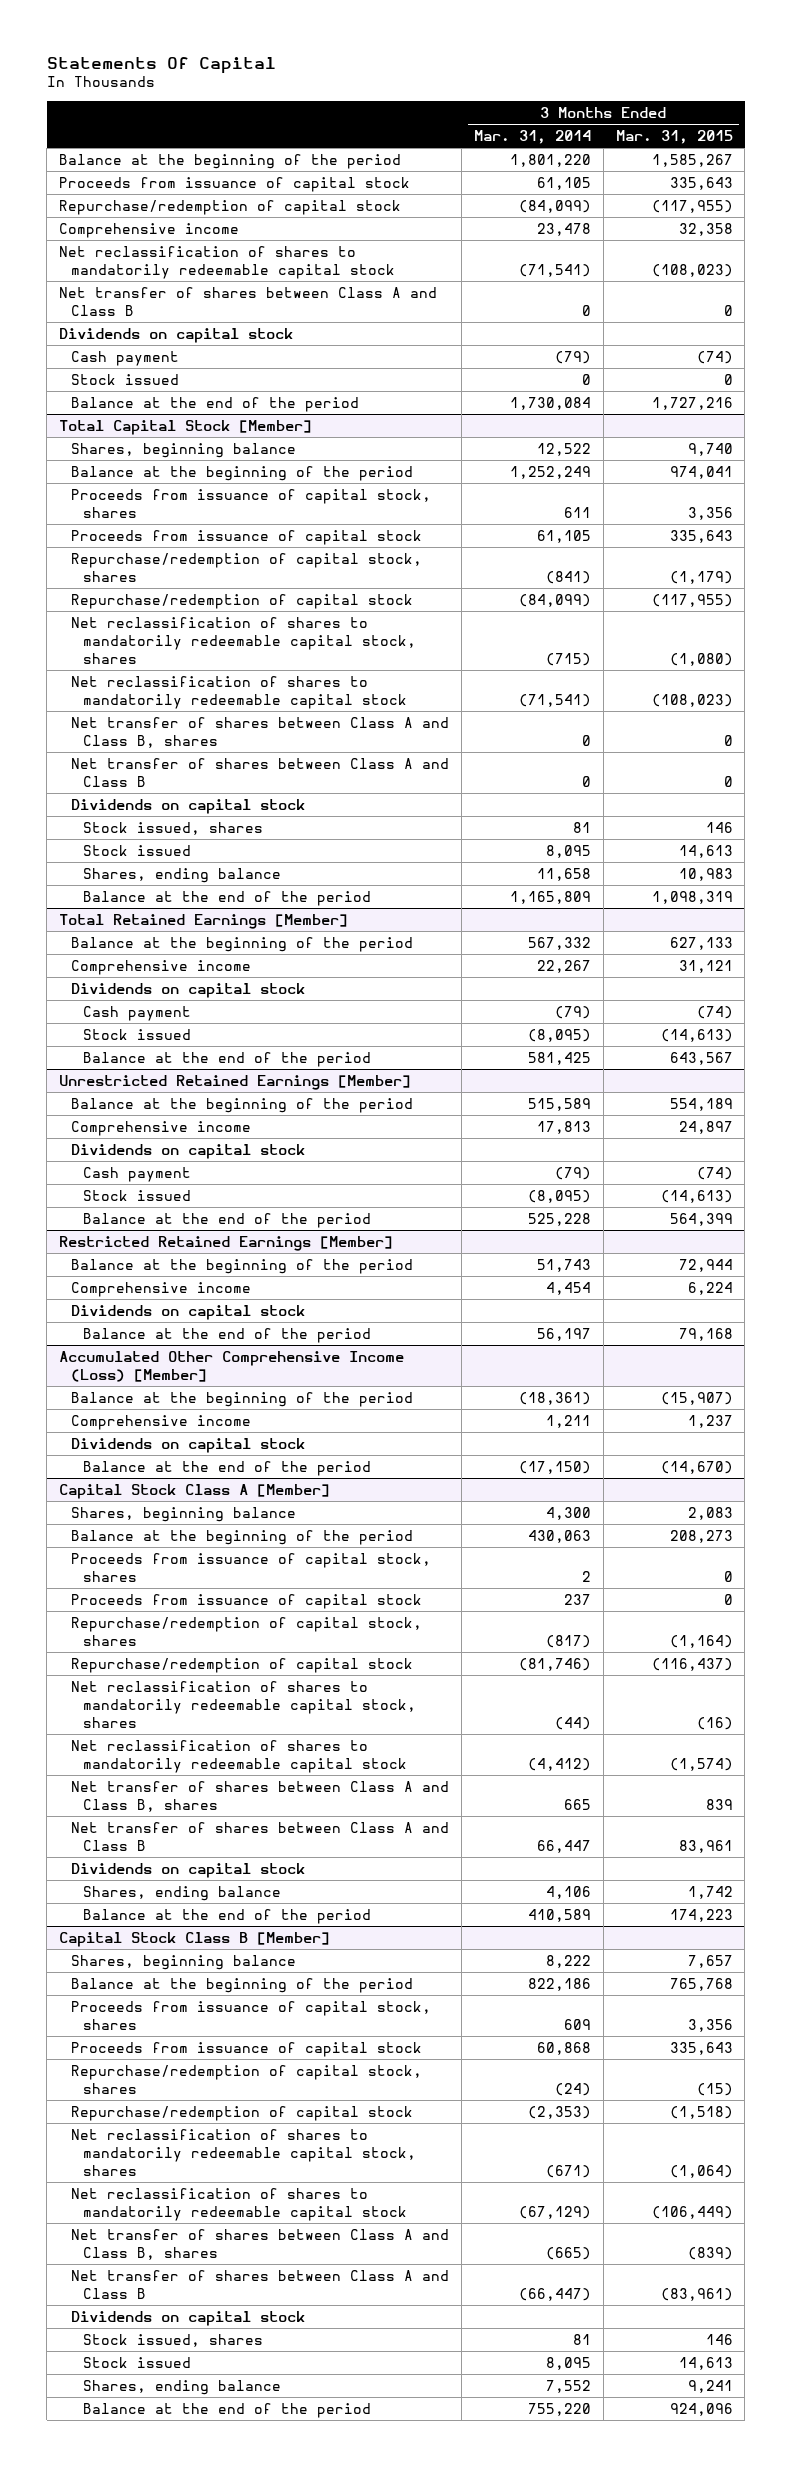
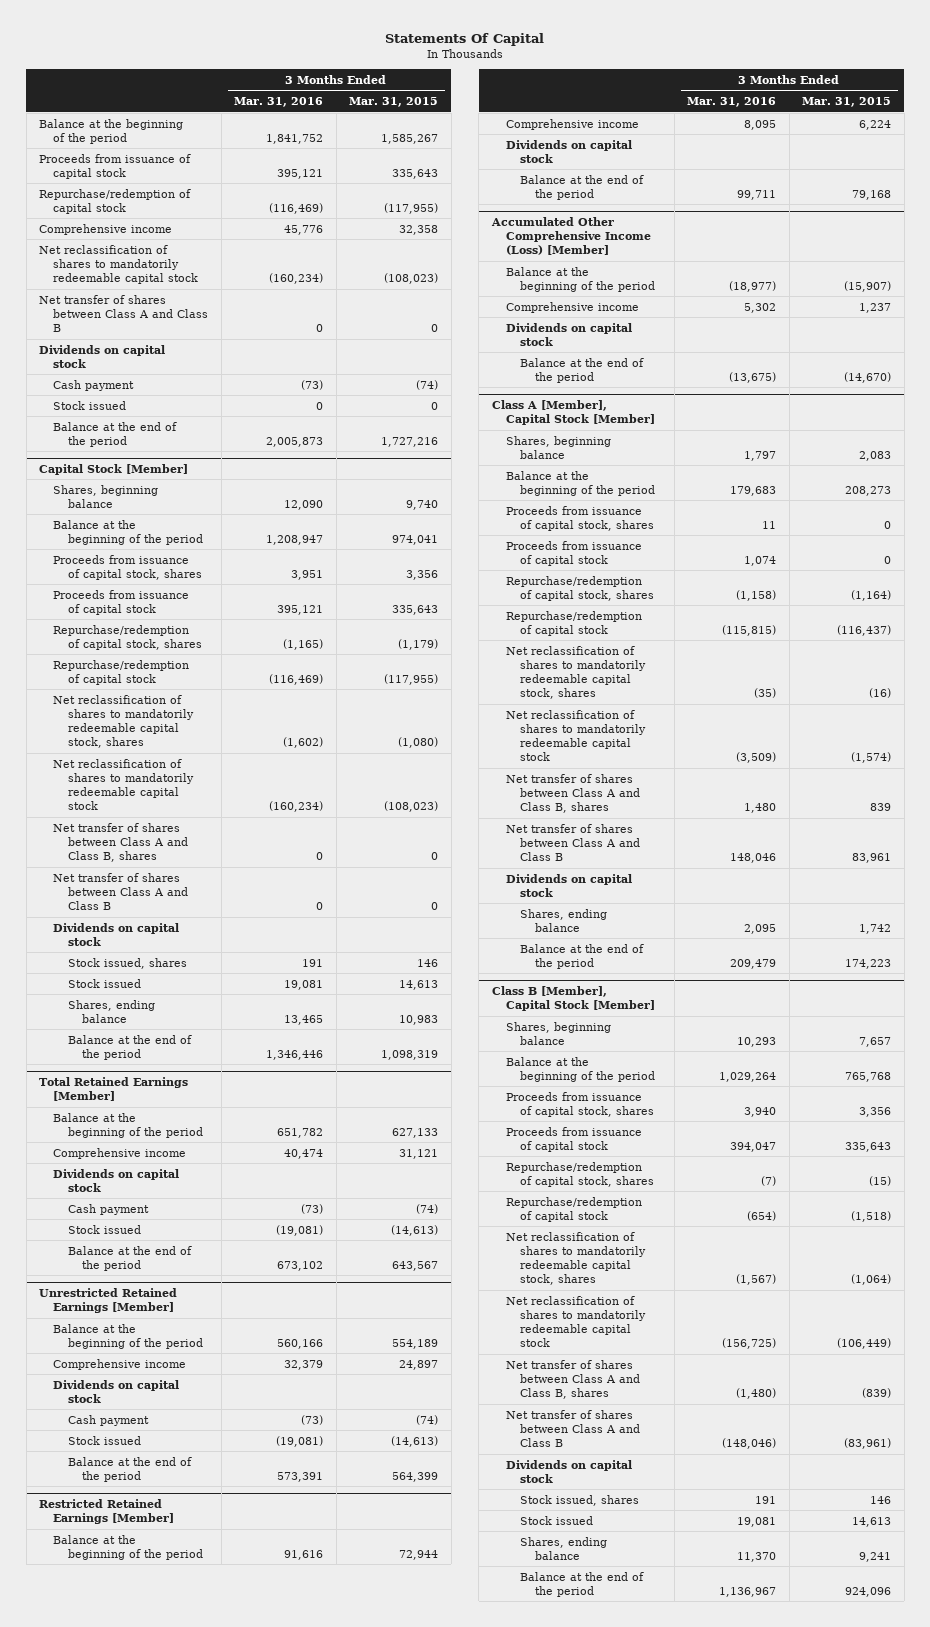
[473,130,591,145] Mar. 31, 2014 -> none
none -> [234,97,324,108] Mar. 31, 2016
[59,419,313,435] Total Capital Stock [Member] -> [39,463,189,475] Capital Stock [Member]
[59,1483,331,1499] Capital Stock Class A [Member] -> [491,399,656,425] Class A [Member], Capital Stock [Member]
[59,1931,331,1947] Capital Stock Class B [Member] -> [491,985,656,1011] Class B [Member], Capital Stock [Member]

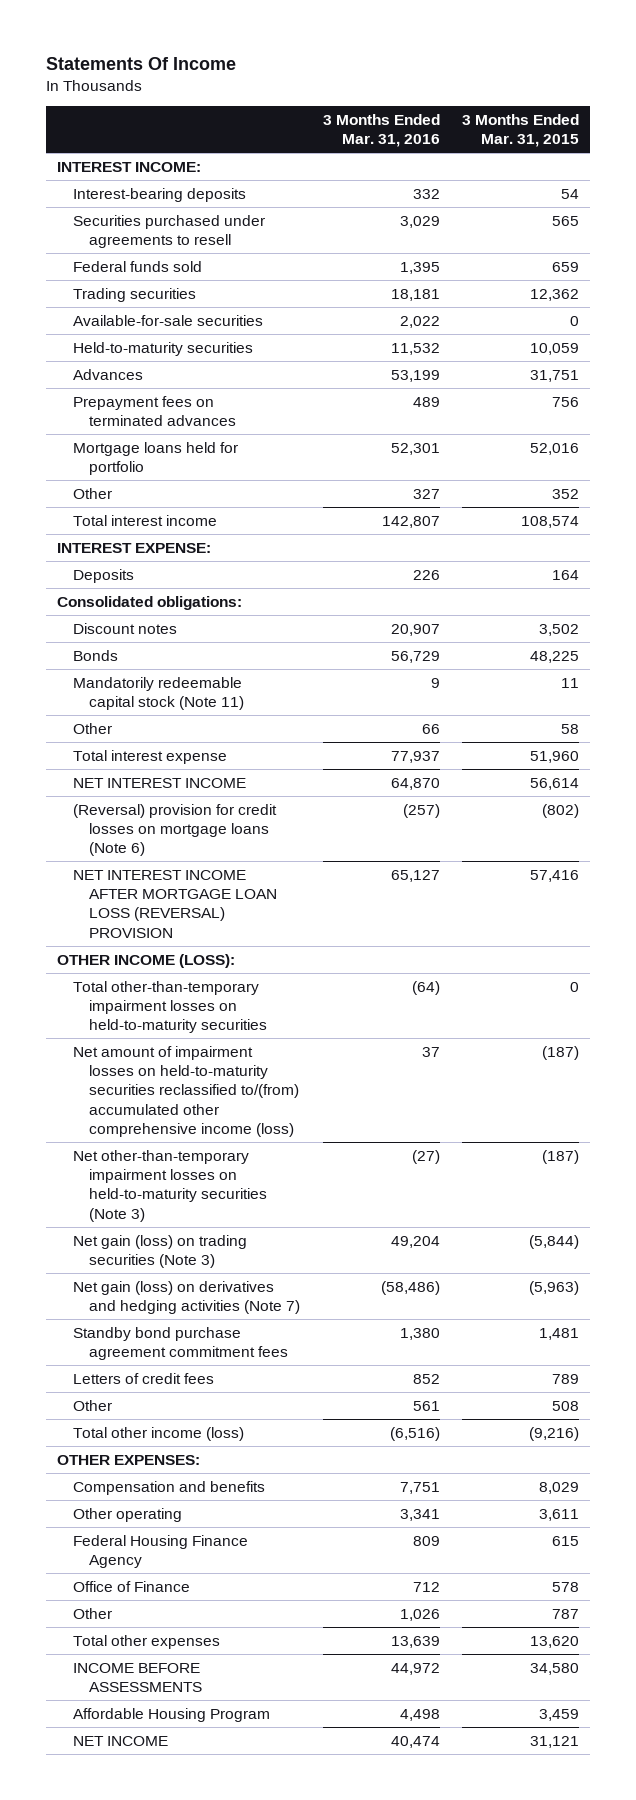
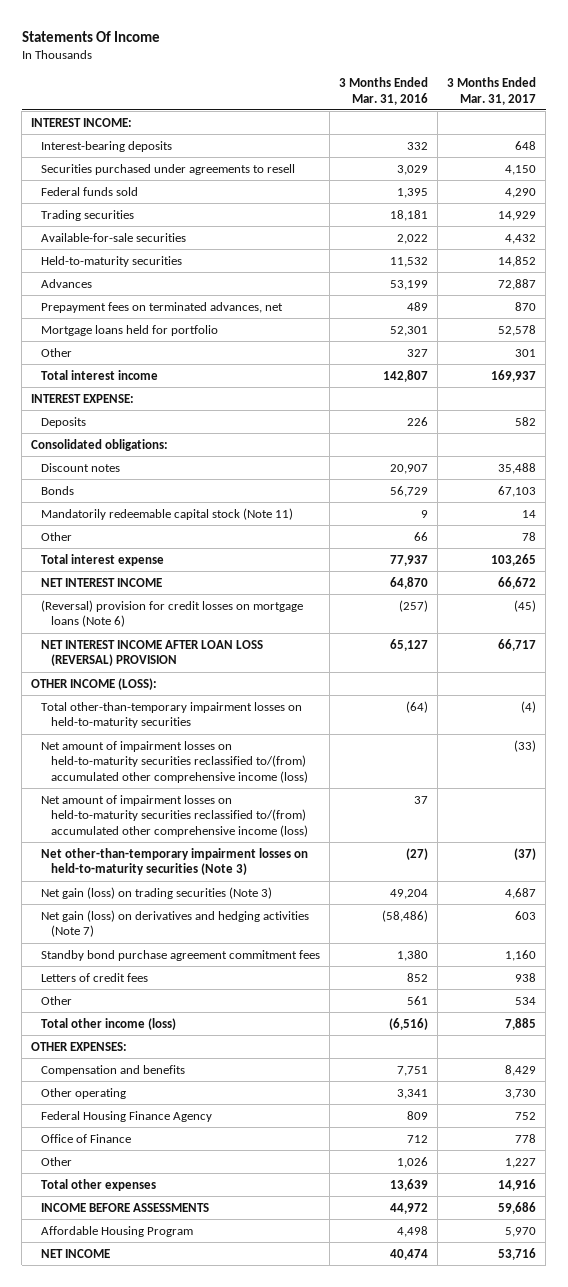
[461,113,579,148] 3 Months Ended Mar. 31, 2015 -> none
none -> [447,76,537,105] 3 Months Ended Mar. 31, 2017
[73,395,237,426] Prepayment fees on terminated advances -> [41,301,284,313] Prepayment fees on terminated advances, net
[73,869,278,938] NET INTEREST INCOME AFTER MORTGAGE LOAN LOSS (REVERSAL) PROVISION -> [41,639,264,667] NET INTEREST INCOME AFTER LOAN LOSS (REVERSAL) PROVISION
none -> [41,740,309,783] Net amount of impairment losses on held-to-maturity securities reclassified to/(from) accumulated other comprehensive income (loss)

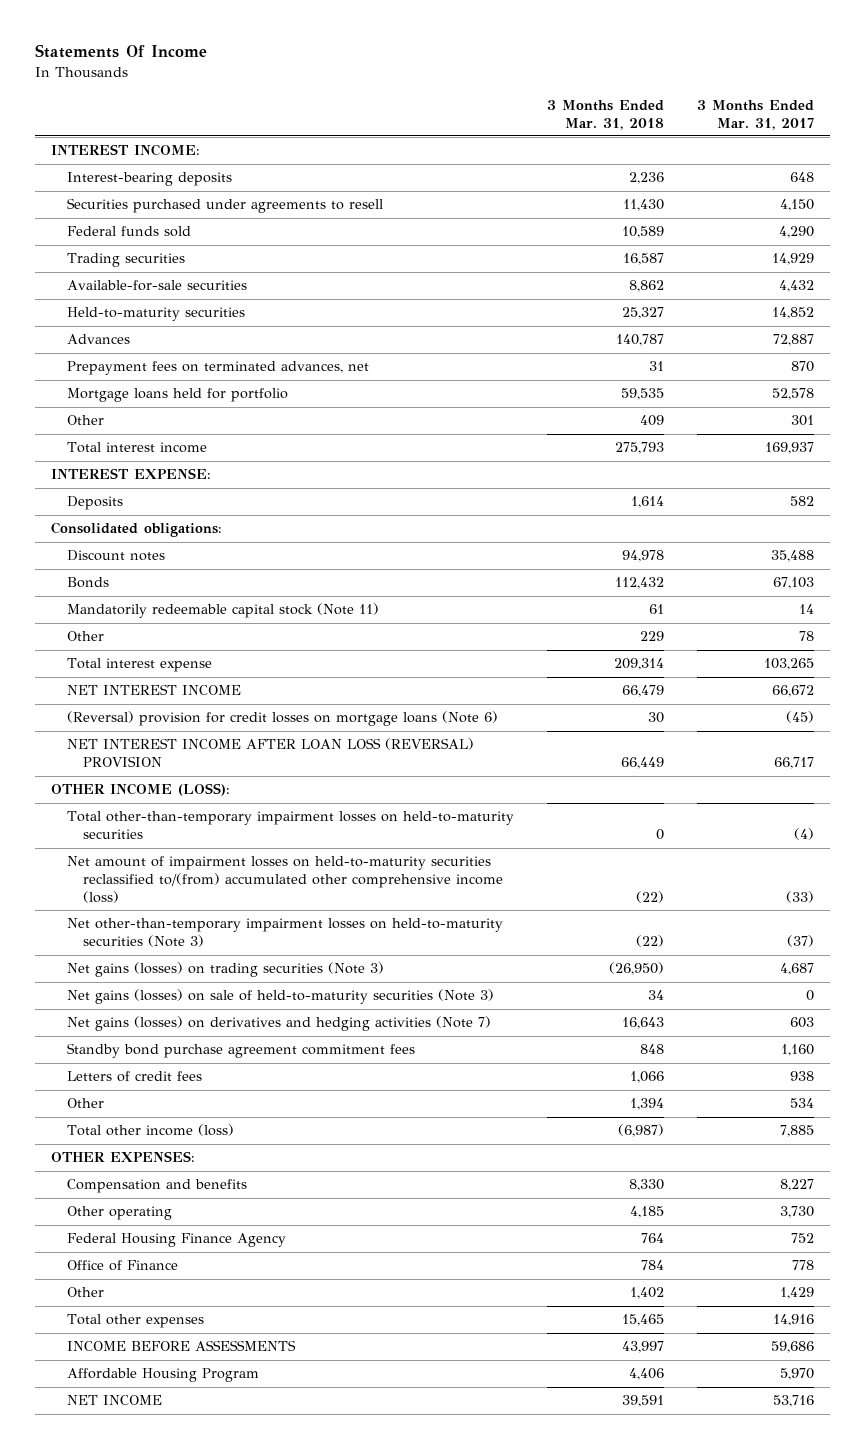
[339,76,429,105] 3 Months Ended Mar. 31, 2016 -> none
none -> [546,99,664,130] 3 Months Ended Mar. 31, 2018
[41,794,309,837] Net amount of impairment losses on held-to-maturity securities reclassified to/(from) accumulated other comprehensive income (loss) -> none
[41,886,273,899] Net gain (loss) on trading securities (Note 3) -> [67,962,385,978] Net gains (losses) on trading securities (Note 3)
none -> [67,989,495,1005] Net gains (losses) on sale of held-to-maturity securities (Note 3)
[41,909,310,938] Net gain (loss) on derivatives and hedging activities (Note 7) -> [67,1016,492,1032] Net gains (losses) on derivatives and hedging activities (Note 7)
[505,1064,537,1076] 8,429 -> [779,1179,814,1192] 8,227
[505,1157,537,1168] 1,227 -> [779,1287,814,1300] 1,429

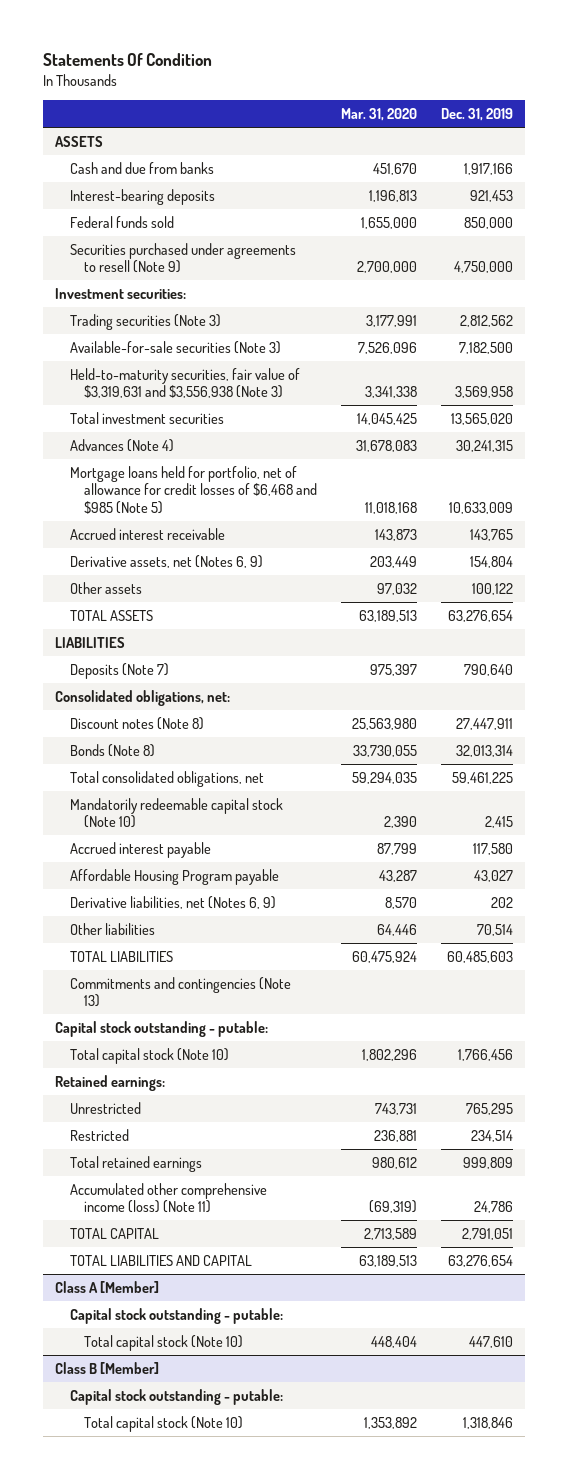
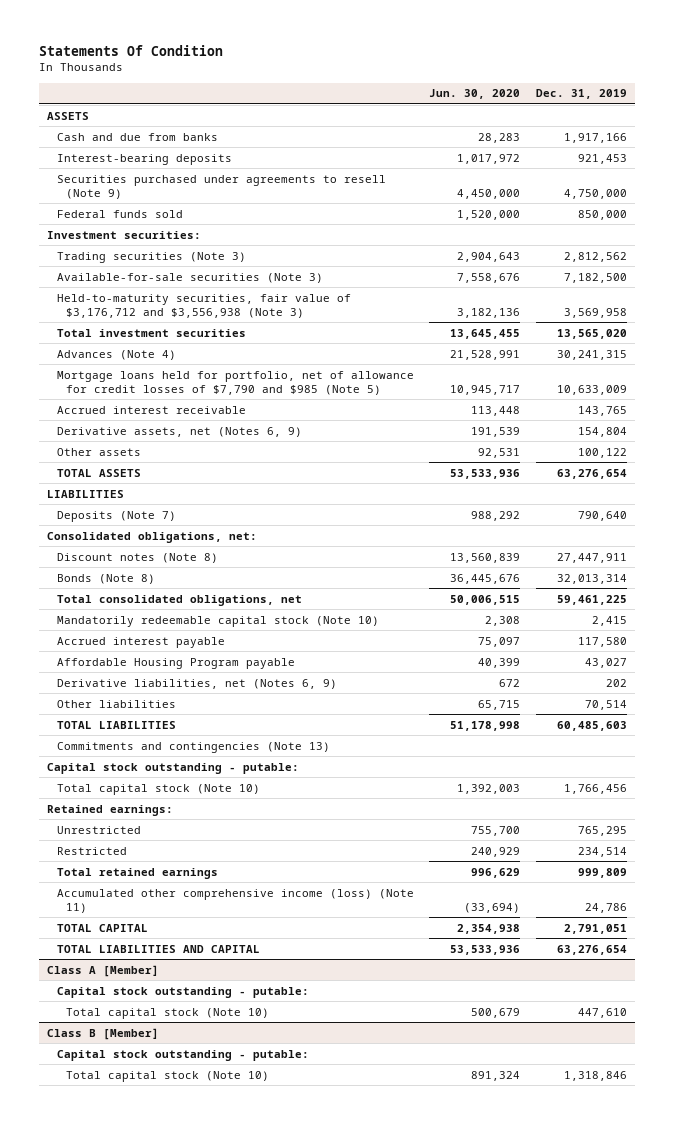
[341,108,418,122] Mar. 31, 2020 -> none
none -> [429,89,521,100] Jun. 30, 2020
[69,215,174,228] Federal funds sold -> [56,209,183,218] Federal funds sold
[69,367,300,399] Held-to-maturity securities, fair value of $3,319,631 and $3,556,938 (Note 3) -> [56,293,351,318] Held-to-maturity securities, fair value of $3,176,712 and $3,556,938 (Note 3)
[69,465,318,514] Mortgage loans held for portfolio, net of allowance for credit losses of $6,468 and $985 (Note 5) -> [56,370,414,395] Mortgage loans held for portfolio, net of allowance for credit losses of $7,790 and $985 (Note 5)

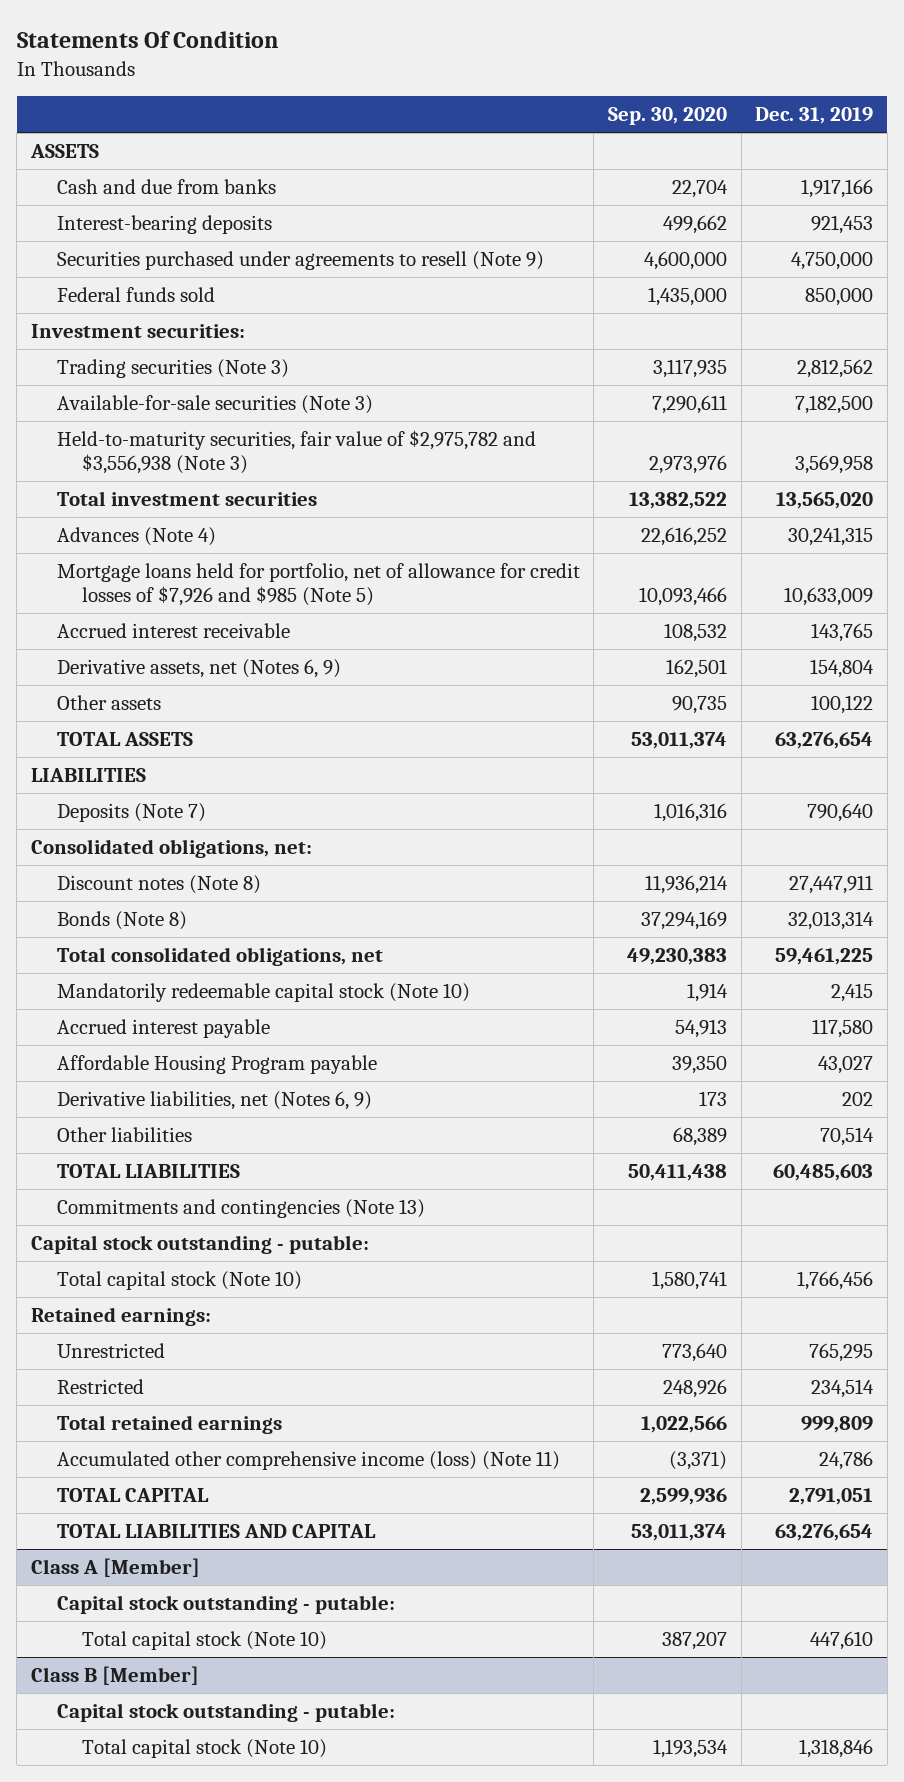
[429,89,521,100] Jun. 30, 2020 -> none
none -> [607,107,727,126] Sep. 30, 2020
[56,293,351,318] Held-to-maturity securities, fair value of $3,176,712 and $3,556,938 (Note 3) -> [56,429,536,475] Held-to-maturity securities, fair value of $2,975,782 and $3,556,938 (Note 3)
[56,370,414,395] Mortgage loans held for portfolio, net of allowance for credit losses of $7,790 and $985 (Note 5) -> [56,562,580,607] Mortgage loans held for portfolio, net of allowance for credit losses of $7,926 and $985 (Note 5)

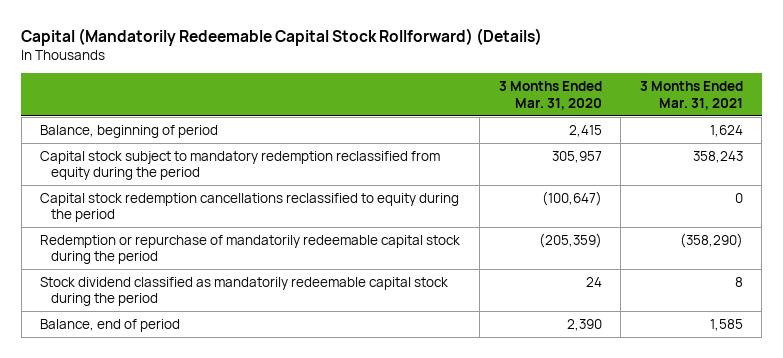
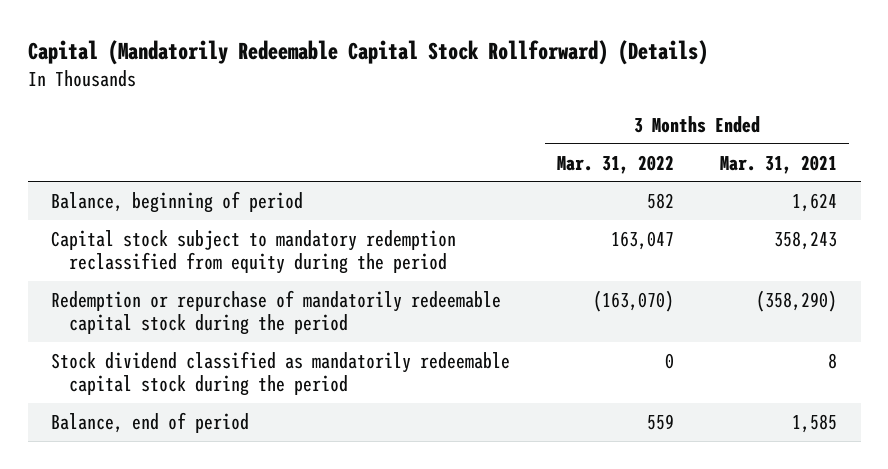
[498,80,602,110] 3 Months Ended Mar. 31, 2020 -> none
none -> [556,154,674,174] Mar. 31, 2022
[40,192,460,223] Capital stock redemption cancellations reclassified to equity during the period -> none

